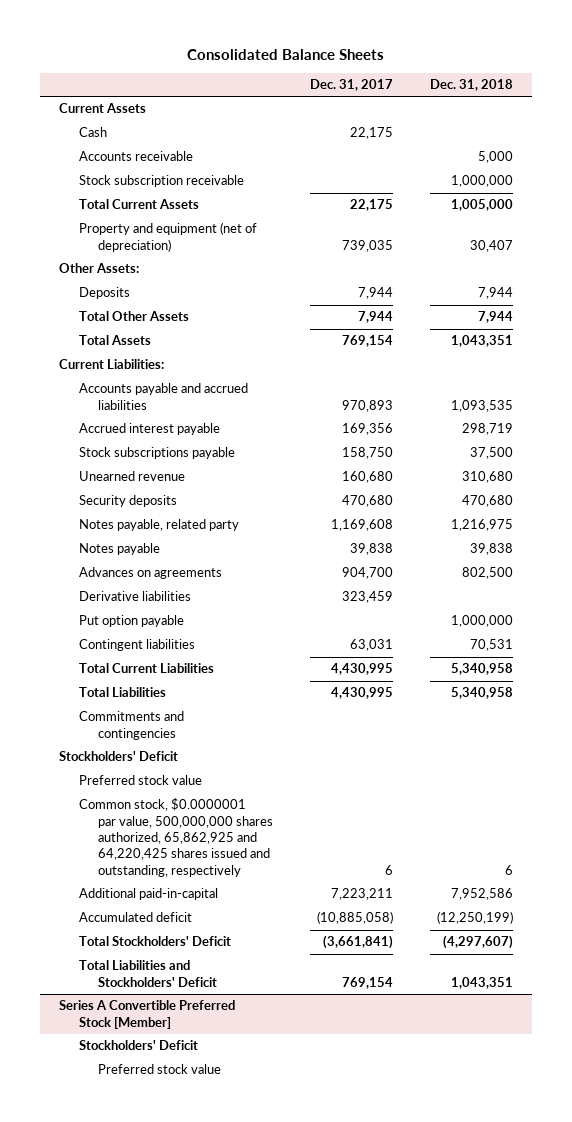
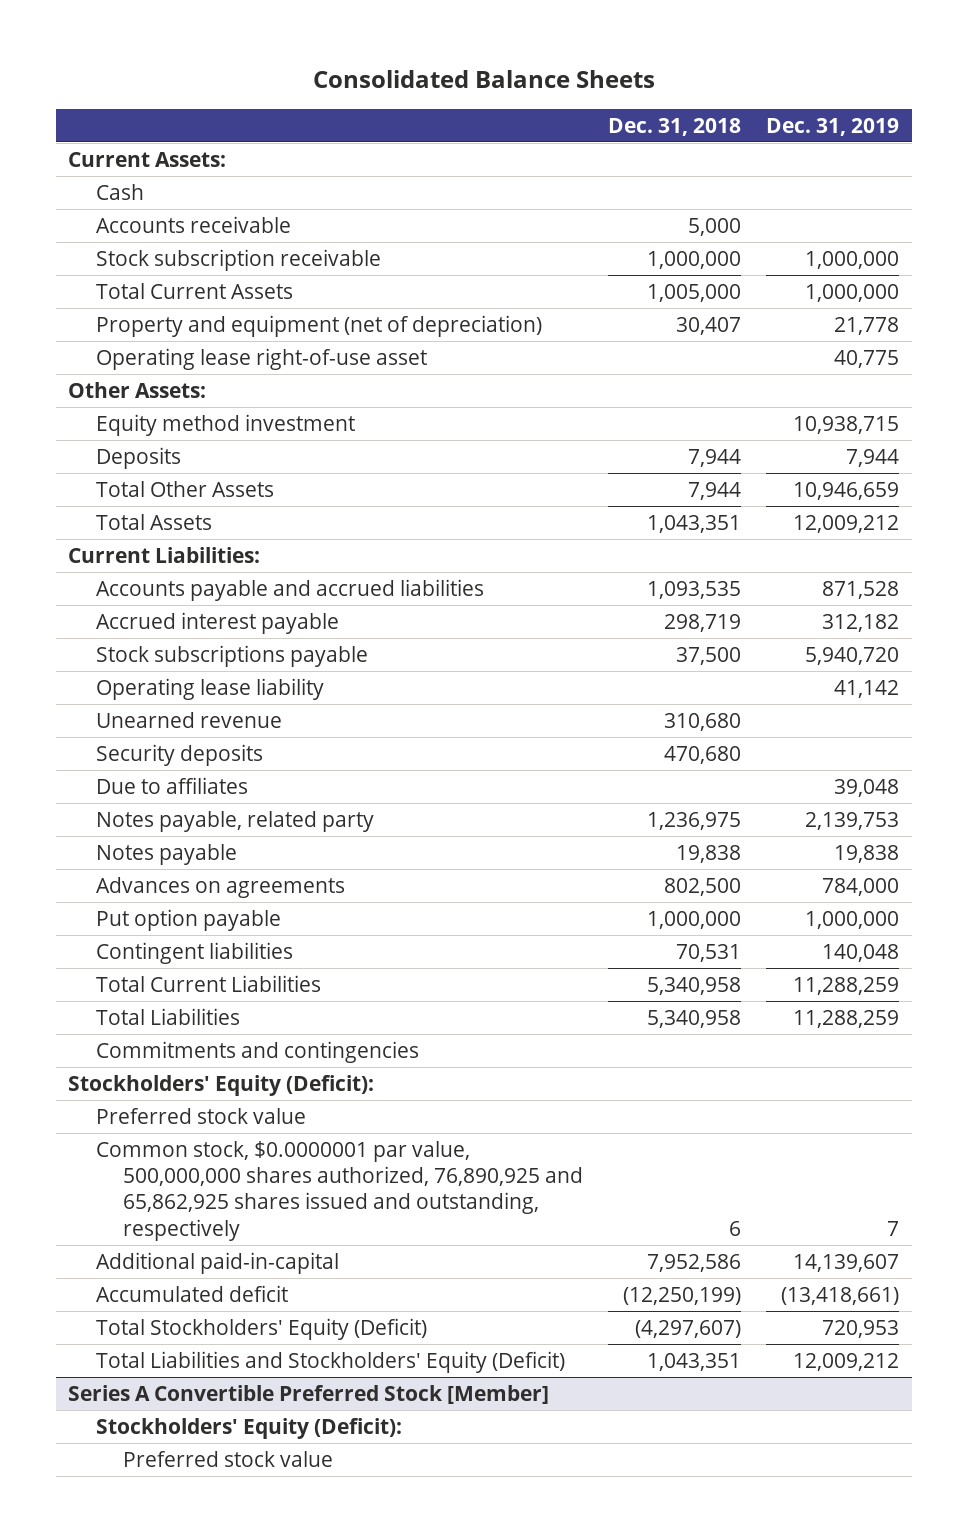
[310,78,394,91] Dec. 31, 2017 -> none
none -> [766,117,900,136] Dec. 31, 2019
[58,103,146,114] Current Assets -> [68,151,227,167] Current Assets:
none -> [95,347,427,370] Operating lease right-of-use asset
none -> [95,413,355,436] Equity method investment
none -> [95,677,324,700] Operating lease liability
none -> [95,776,248,794] Due to affiliates
[451,519,514,532] 1,216,975 -> [647,811,742,830] 1,236,975
[470,543,514,556] 39,838 -> [676,844,742,863] 19,838
[78,591,191,602] Derivative liabilities -> none
[58,751,178,762] Stockholders' Deficit -> [68,1074,375,1096] Stockholders' Equity (Deficit):
[78,798,274,877] Common stock, $0.0000001 par value, 500,000,000 shares authorized, 65,862,925 and 64,220,425 shares issued and outstanding, respectively -> [95,1140,584,1241] Common stock, $0.0000001 par value, 500,000,000 shares authorized, 76,890,925 and 65,862,925 shares issued and outstanding, respectively
[78,936,231,947] Total Stockholders' Deficit -> [95,1317,427,1340] Total Stockholders' Equity (Deficit)
[78,960,218,987] Total Liabilities and Stockholders' Deficit -> [95,1350,565,1373] Total Liabilities and Stockholders' Equity (Deficit)
[78,1040,198,1051] Stockholders' Deficit -> [95,1417,402,1439] Stockholders' Equity (Deficit):

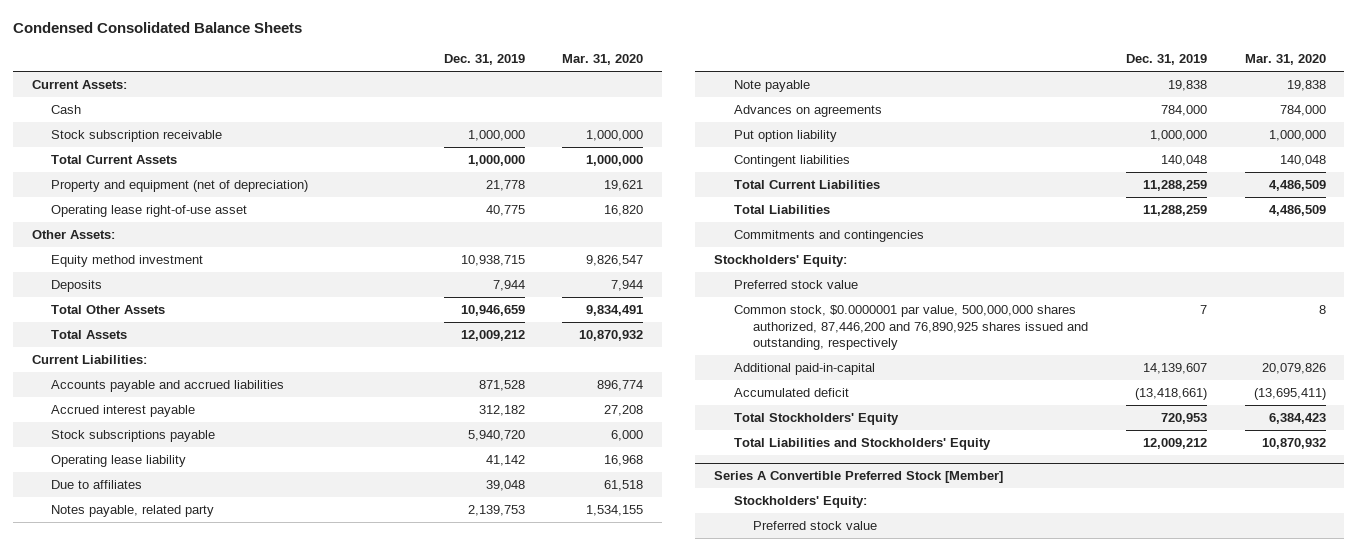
[312,69,655,88] Consolidated Balance Sheets -> [12,22,302,34] Condensed Consolidated Balance Sheets
[608,117,742,136] Dec. 31, 2018 -> none
none -> [562,54,644,66] Mar. 31, 2020
[95,215,291,233] Accounts receivable -> none
[95,711,282,728] Unearned revenue -> none
[95,743,263,766] Security deposits -> none
[95,843,237,865] Notes payable -> [733,79,810,92] Note payable
[95,908,281,931] Put option payable -> [733,129,837,142] Put option liability
[68,1074,375,1096] Stockholders' Equity (Deficit): -> [713,254,847,267] Stockholders' Equity:
[95,1140,584,1241] Common stock, $0.0000001 par value, 500,000,000 shares authorized, 76,890,925 and 65,862,925 shares issued and outstanding, respectively -> [733,304,1089,351] Common stock, $0.0000001 par value, 500,000,000 shares authorized, 87,446,200 and 76,890,925 shares issued and outstanding, respectively
[95,1317,427,1340] Total Stockholders' Equity (Deficit) -> [733,412,899,425] Total Stockholders' Equity
[95,1350,565,1373] Total Liabilities and Stockholders' Equity (Deficit) -> [733,437,991,450] Total Liabilities and Stockholders' Equity
[95,1417,402,1439] Stockholders' Equity (Deficit): -> [733,495,867,508] Stockholders' Equity:

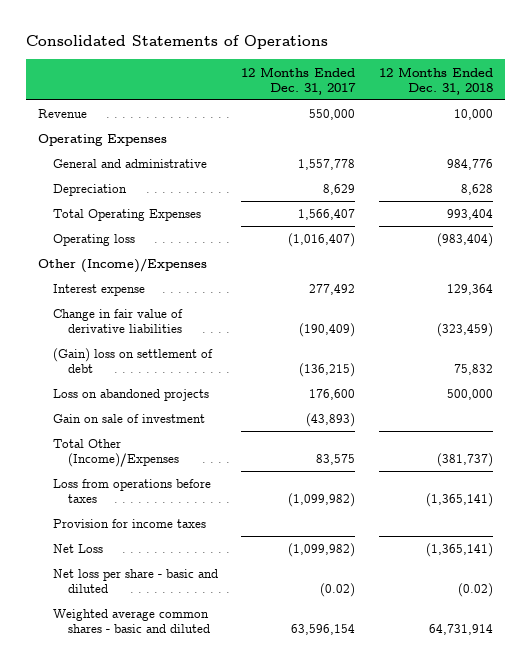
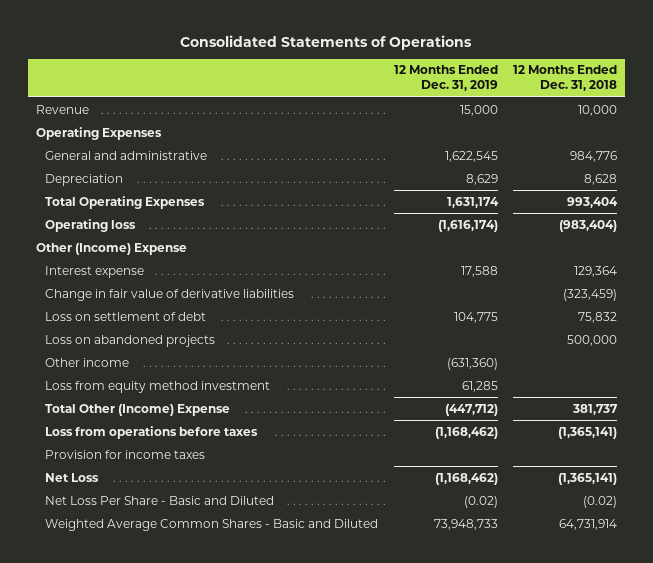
[241,66,357,95] 12 Months Ended Dec. 31, 2017 -> none
none -> [393,65,498,92] 12 Months Ended Dec. 31, 2019
[37,258,207,274] Other (Income)/Expenses -> [35,242,187,255] Other (Income) Expense
[52,348,213,374] (Gain) loss on settlement of debt -> [45,311,207,321] Loss on settlement of debt
[52,414,205,424] Gain on sale of investment -> none
none -> [45,357,130,367] Other income
none -> [45,380,271,393] Loss from equity method investment
[52,439,180,468] Total Other (Income)/Expenses -> [45,403,231,416] Total Other (Income) Expense
[436,453,493,468] (381,737) -> [572,403,619,415] 381,737
[52,569,218,594] Net loss per share - basic and diluted -> [45,495,275,505] Net Loss Per Share - Basic and Diluted
[52,609,211,634] Weighted average common shares - basic and diluted -> [45,518,379,531] Weighted Average Common Shares - Basic and Diluted

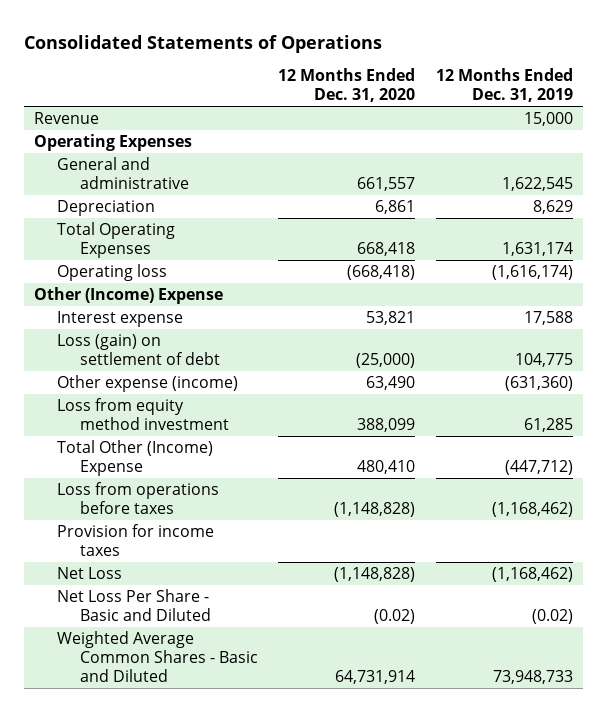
[513,65,618,92] 12 Months Ended Dec. 31, 2018 -> none
none -> [278,68,416,103] 12 Months Ended Dec. 31, 2020
[45,288,295,301] Change in fair value of derivative liabilities -> none
[45,334,216,347] Loss on abandoned projects -> none
[45,311,207,321] Loss on settlement of debt -> [57,334,220,365] Loss (gain) on settlement of debt
[45,357,130,367] Other income -> [57,375,239,393] Other expense (income)

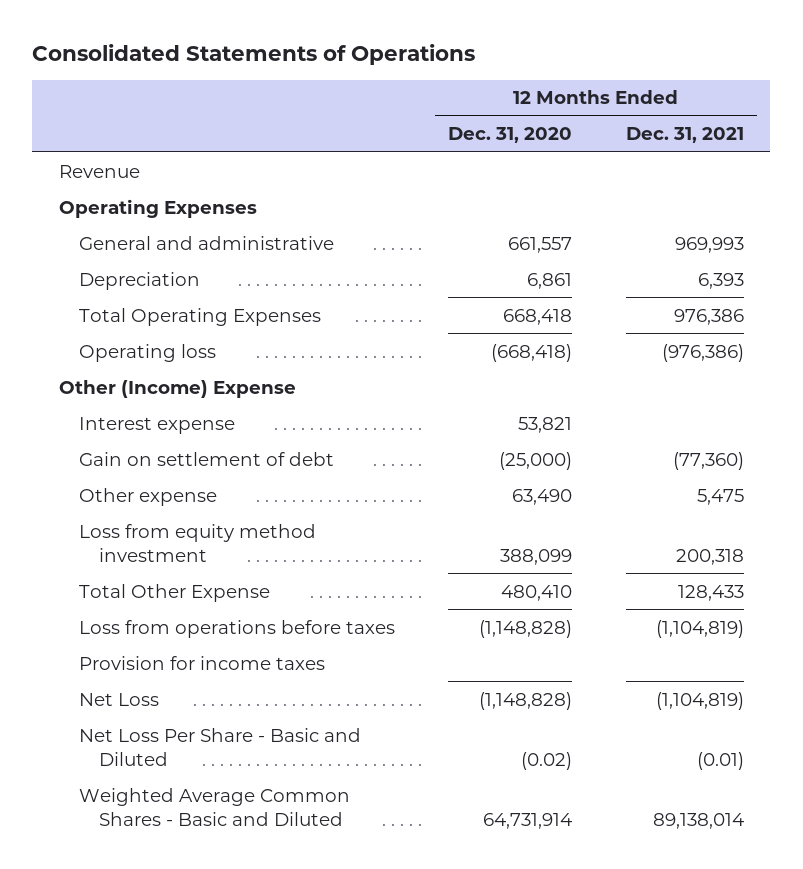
[435,68,573,103] 12 Months Ended Dec. 31, 2019 -> none
none -> [625,127,744,144] Dec. 31, 2021
[57,334,220,365] Loss (gain) on settlement of debt -> [79,451,335,466] Gain on settlement of debt
[57,375,239,393] Other expense (income) -> [79,487,218,506] Other expense
[57,440,214,476] Total Other (Income) Expense -> [79,583,271,602] Total Other Expense

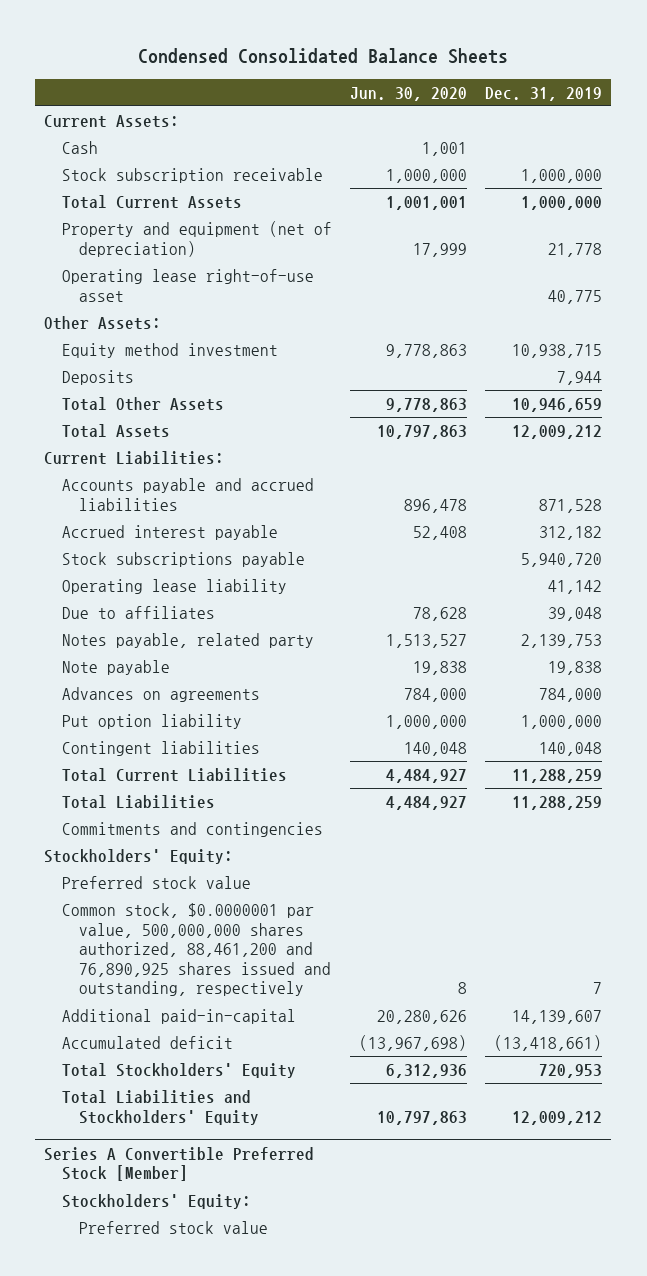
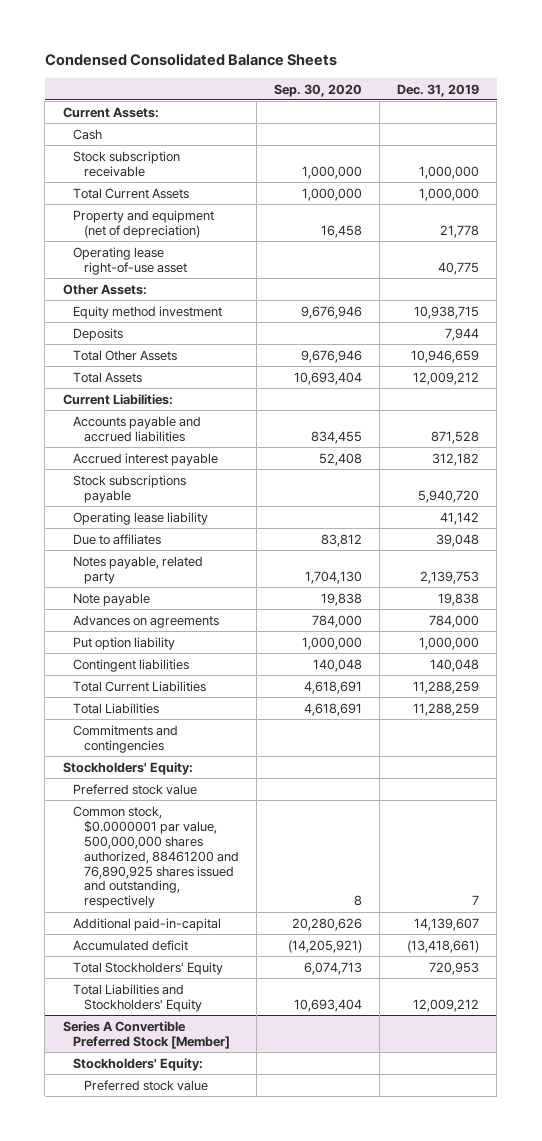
[350,86,468,101] Jun. 30, 2020 -> none
none -> [273,83,362,97] Sep. 30, 2020
[61,903,332,997] Common stock, $0.0000001 par value, 500,000,000 shares authorized, 88,461,200 and 76,890,925 shares issued and outstanding, respectively -> [73,805,239,909] Common stock, $0.0000001 par value, 500,000,000 shares authorized, 88461200 and 76,890,925 shares issued and outstanding, respectively

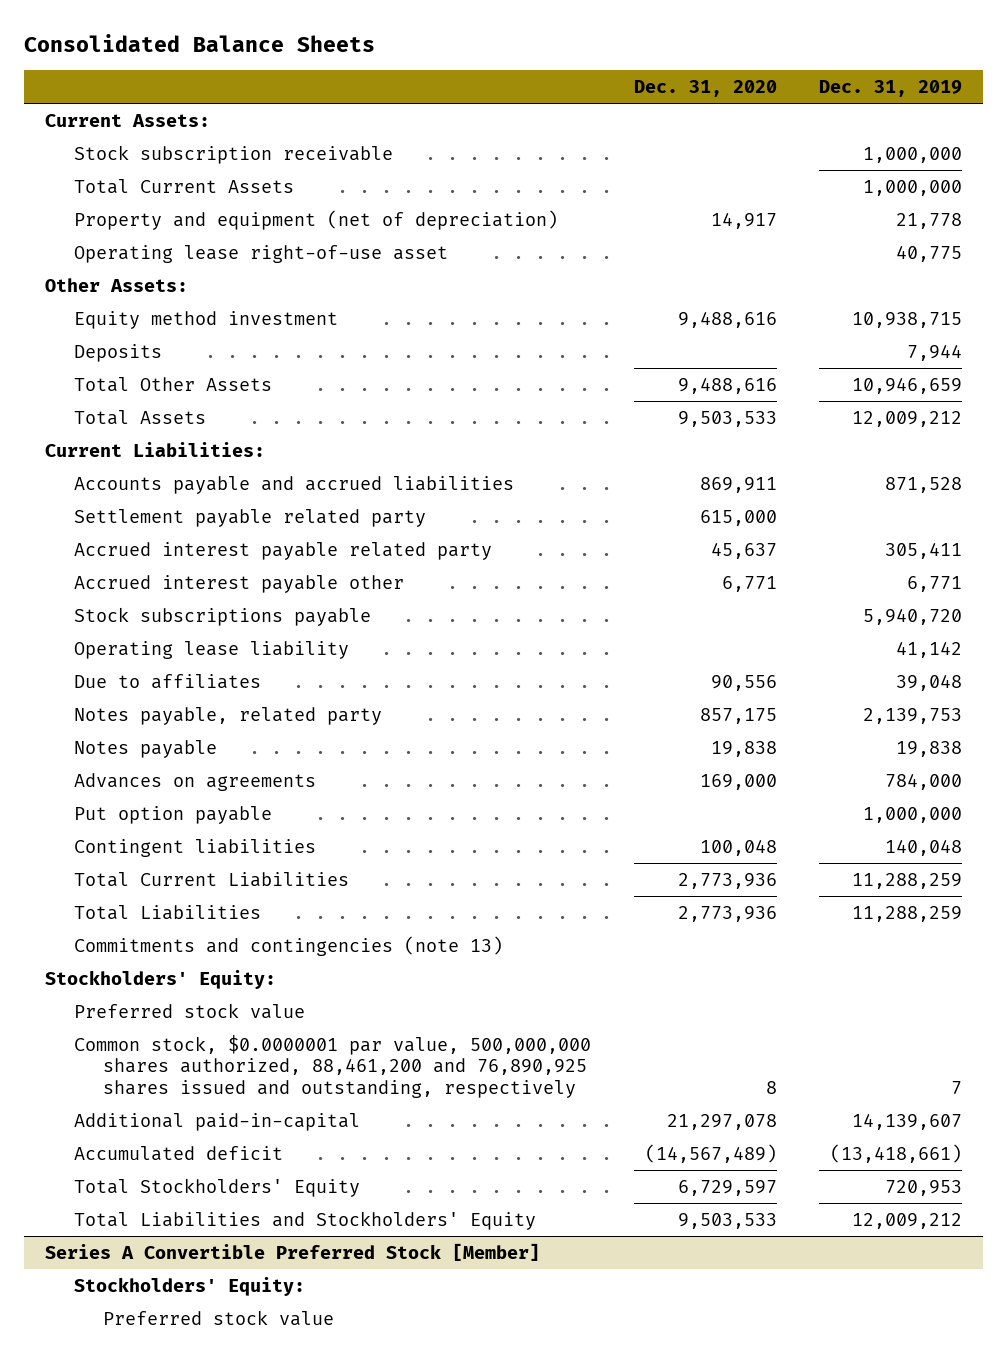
[44,53,337,67] Condensed Consolidated Balance Sheets -> [23,34,375,53] Consolidated Balance Sheets
[273,83,362,97] Sep. 30, 2020 -> none
none -> [633,80,777,98] Dec. 31, 2020
[73,128,103,140] Cash -> none
none -> [74,508,427,527] Settlement payable related party
none -> [74,541,493,560] Accrued interest payable related party
[73,452,219,466] Accrued interest payable -> [74,574,405,593] Accrued interest payable other
[432,452,480,466] 312,182 -> [907,575,963,592] 6,771
[73,592,151,606] Note payable -> [74,739,218,758] Notes payable
[73,636,176,650] Put option liability -> [74,805,273,824] Put option payable
[73,724,179,753] Commitments and contingencies -> [74,935,504,956] Commitments and contingencies (note 13)
[73,805,239,909] Common stock, $0.0000001 par value, 500,000,000 shares authorized, 88461200 and 76,890,925 shares issued and outstanding, respectively -> [74,1034,592,1098] Common stock, $0.0000001 par value, 500,000,000 shares authorized, 88,461,200 and 76,890,925 shares issued and outstanding, respectively

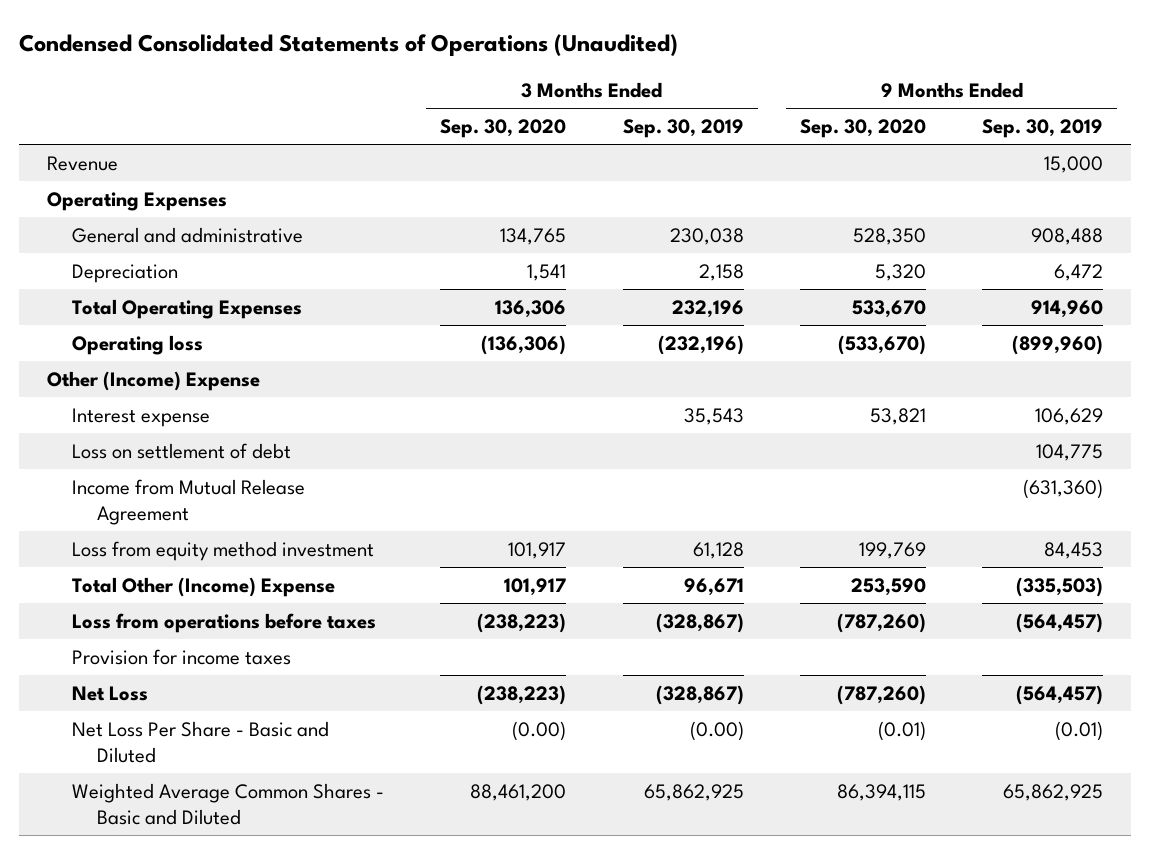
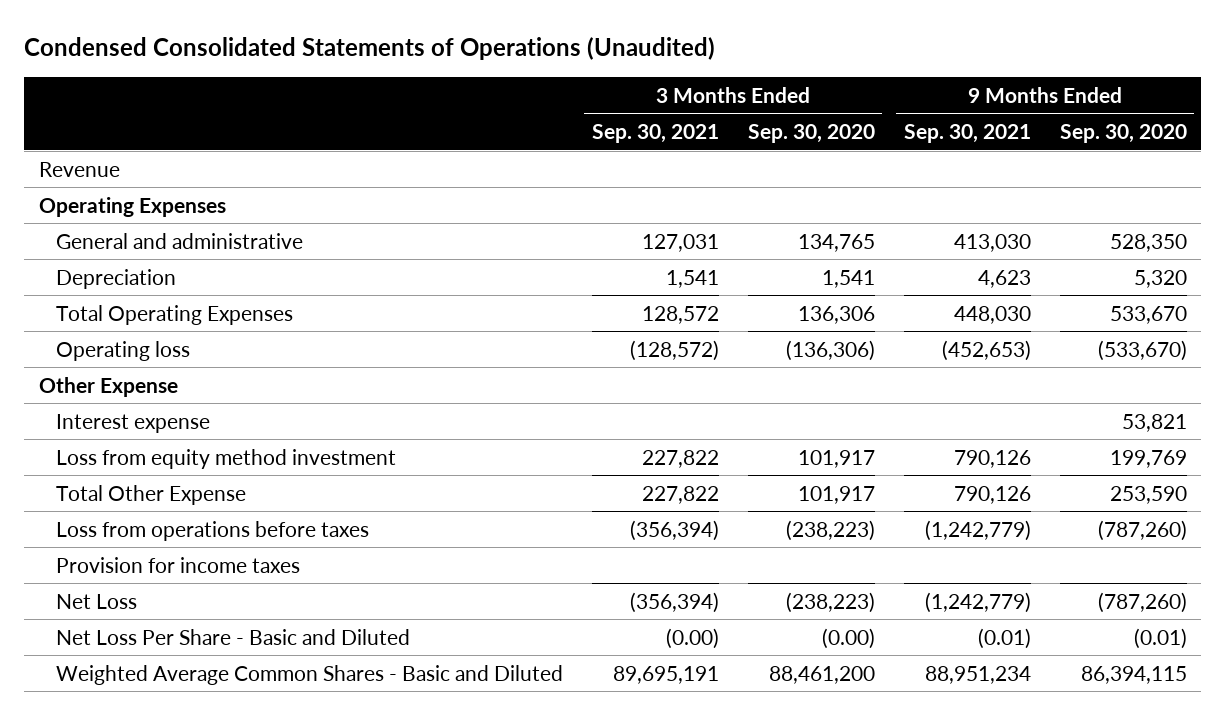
[622,119,744,139] Sep. 30, 2019 -> none
[982,119,1104,139] Sep. 30, 2019 -> none
none -> [591,123,719,143] Sep. 30, 2021
none -> [903,123,1031,143] Sep. 30, 2021
[46,371,260,392] Other (Income) Expense -> [38,376,178,397] Other Expense
[72,443,292,460] Loss on settlement of debt -> none
[72,479,306,525] Income from Mutual Release Agreement -> none
[72,577,336,598] Total Other (Income) Expense -> [55,484,246,505] Total Other Expense

